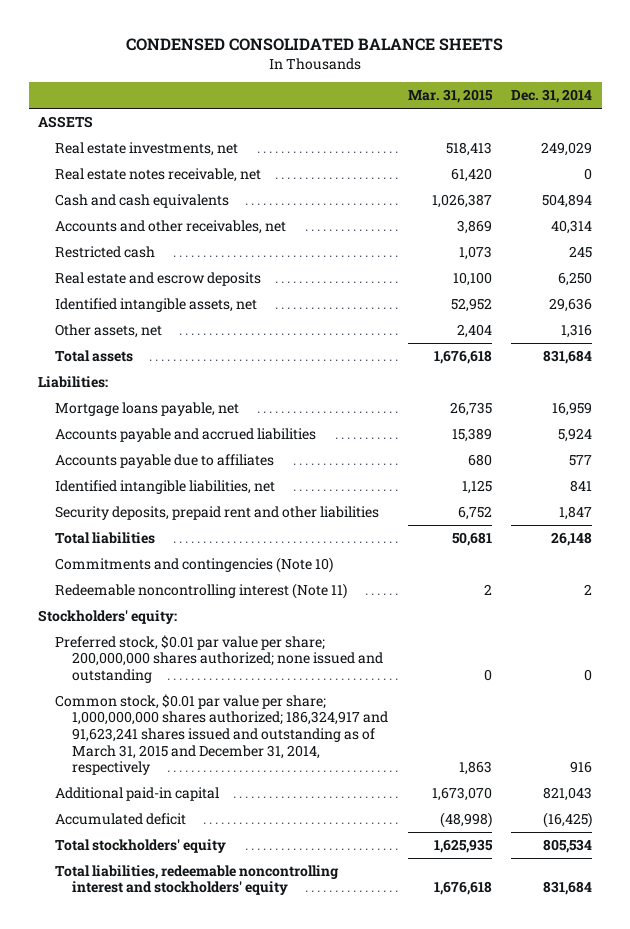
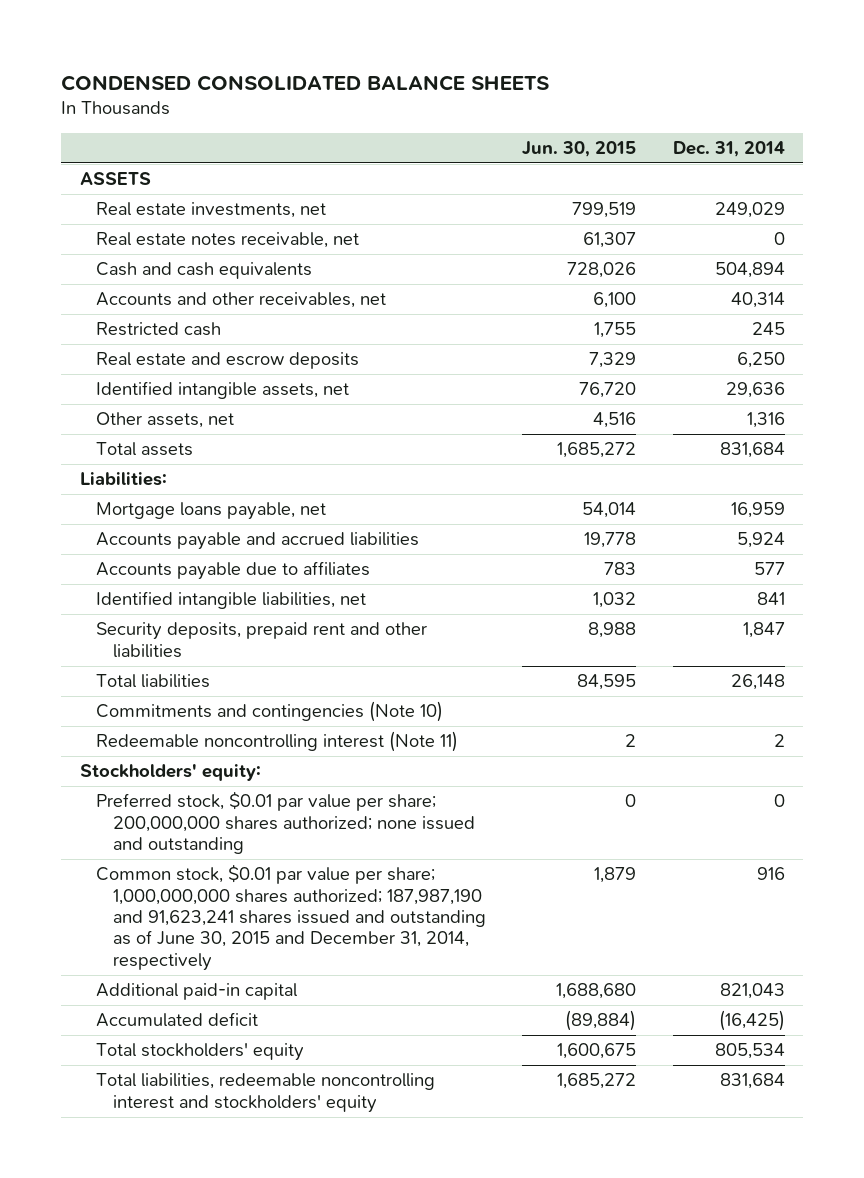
[407,89,493,104] Mar. 31, 2015 -> none
none -> [522,140,637,157] Jun. 30, 2015
[55,693,389,776] Common stock, $0.01 par value per share; 1,000,000,000 shares authorized; 186,324,917 and 91,623,241 shares issued and outstanding as of March 31, 2015 and December 31, 2014, respectively -> [96,864,486,971] Common stock, $0.01 par value per share; 1,000,000,000 shares authorized; 187,987,190 and 91,623,241 shares issued and outstanding as of June 30, 2015 and December 31, 2014, respectively

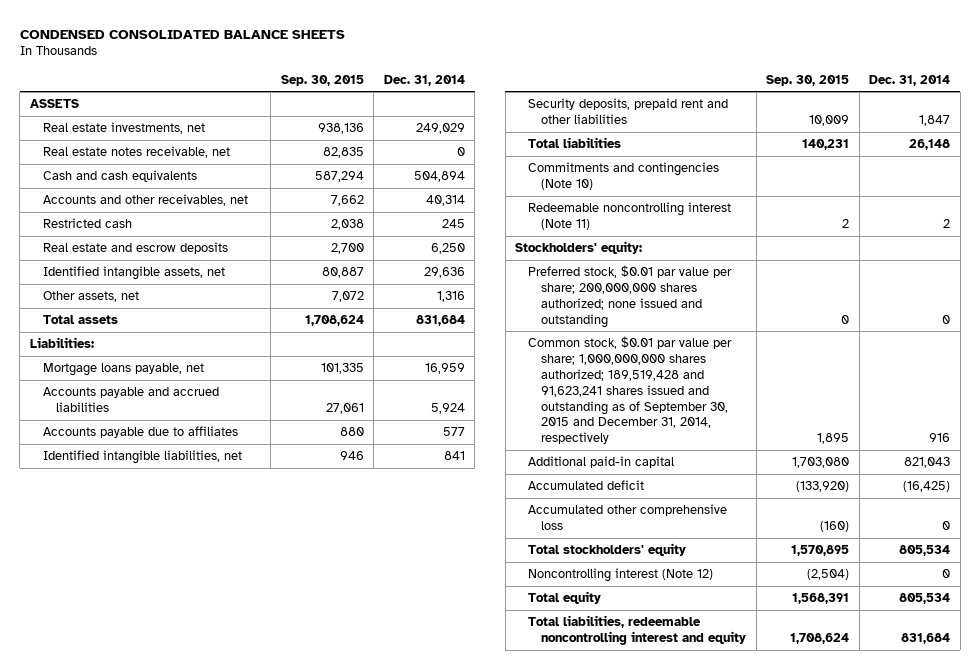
[522,140,637,157] Jun. 30, 2015 -> none
none -> [280,74,364,86] Sep. 30, 2015
[96,864,486,971] Common stock, $0.01 par value per share; 1,000,000,000 shares authorized; 187,987,190 and 91,623,241 shares issued and outstanding as of June 30, 2015 and December 31, 2014, respectively -> [528,336,733,445] Common stock, $0.01 par value per share; 1,000,000,000 shares authorized; 189,519,428 and 91,623,241 shares issued and outstanding as of September 30, 2015 and December 31, 2014, respectively
none -> [528,504,728,530] Accumulated other comprehensive loss
none -> [528,568,714,583] Noncontrolling interest (Note 12)
none -> [528,591,602,605] Total equity
[96,1073,436,1113] Total liabilities, redeemable noncontrolling interest and stockholders' equity -> [528,615,747,645] Total liabilities, redeemable noncontrolling interest and equity

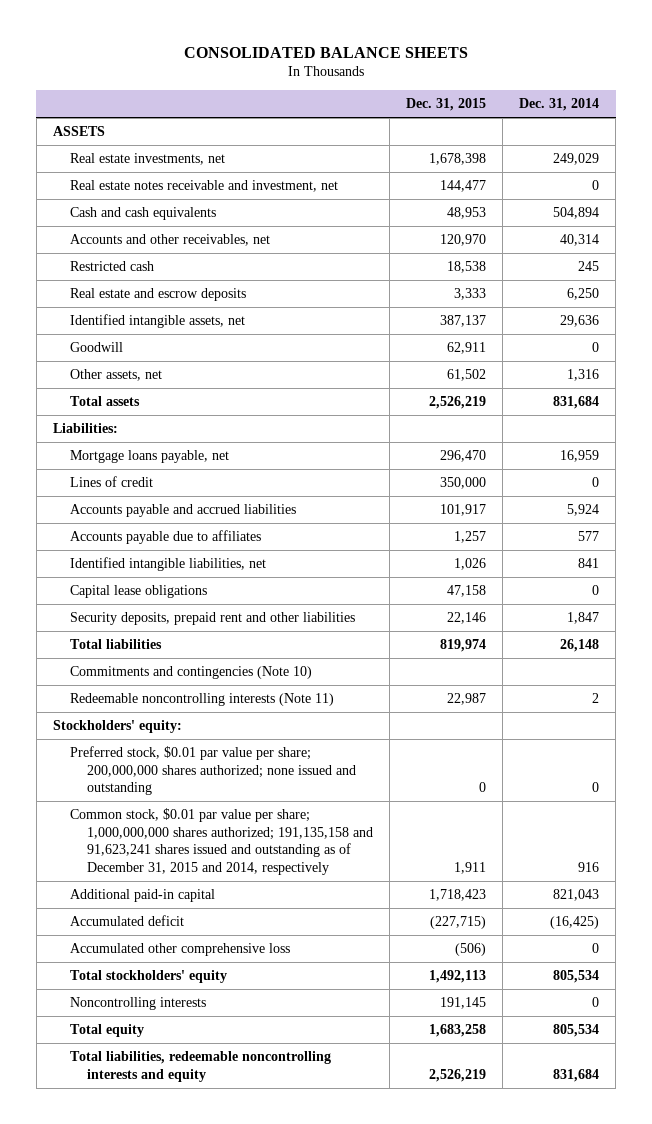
[19,29,345,39] CONDENSED CONSOLIDATED BALANCE SHEETS -> [184,46,469,58] CONSOLIDATED BALANCE SHEETS
[280,74,364,86] Sep. 30, 2015 -> none
none -> [406,98,487,112] Dec. 31, 2015
[42,146,230,159] Real estate notes receivable, net -> [69,180,338,193] Real estate notes receivable and investment, net
none -> [69,342,123,353] Goodwill
none -> [69,476,153,488] Lines of credit
none -> [69,585,207,599] Capital lease obligations
[528,202,732,230] Redeemable noncontrolling interest (Note 11) -> [69,693,334,707] Redeemable noncontrolling interests (Note 11)
[528,336,733,445] Common stock, $0.01 par value per share; 1,000,000,000 shares authorized; 189,519,428 and 91,623,241 shares issued and outstanding as of September 30, 2015 and December 31, 2014, respectively -> [69,808,373,876] Common stock, $0.01 par value per share; 1,000,000,000 shares authorized; 191,135,158 and 91,623,241 shares issued and outstanding as of December 31, 2015 and 2014, respectively
[528,568,714,583] Noncontrolling interest (Note 12) -> [69,997,206,1011] Noncontrolling interests
[528,615,747,645] Total liabilities, redeemable noncontrolling interest and equity -> [69,1051,331,1082] Total liabilities, redeemable noncontrolling interests and equity

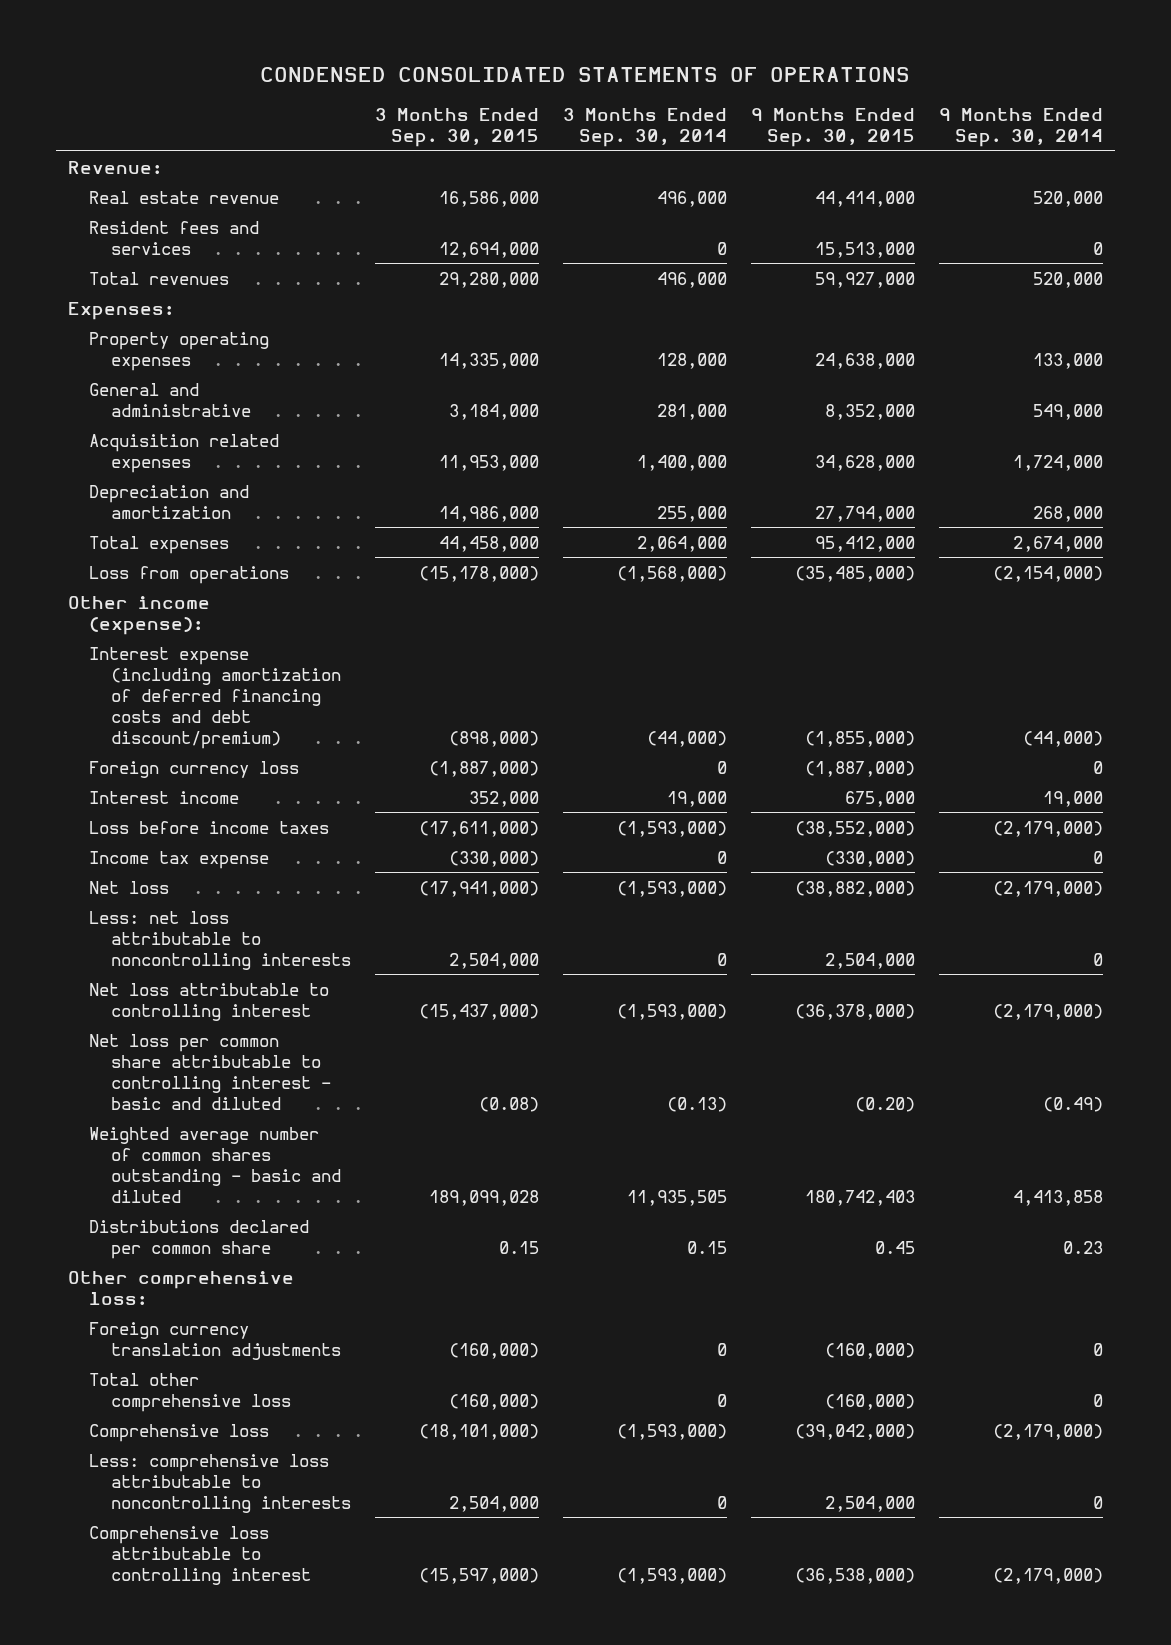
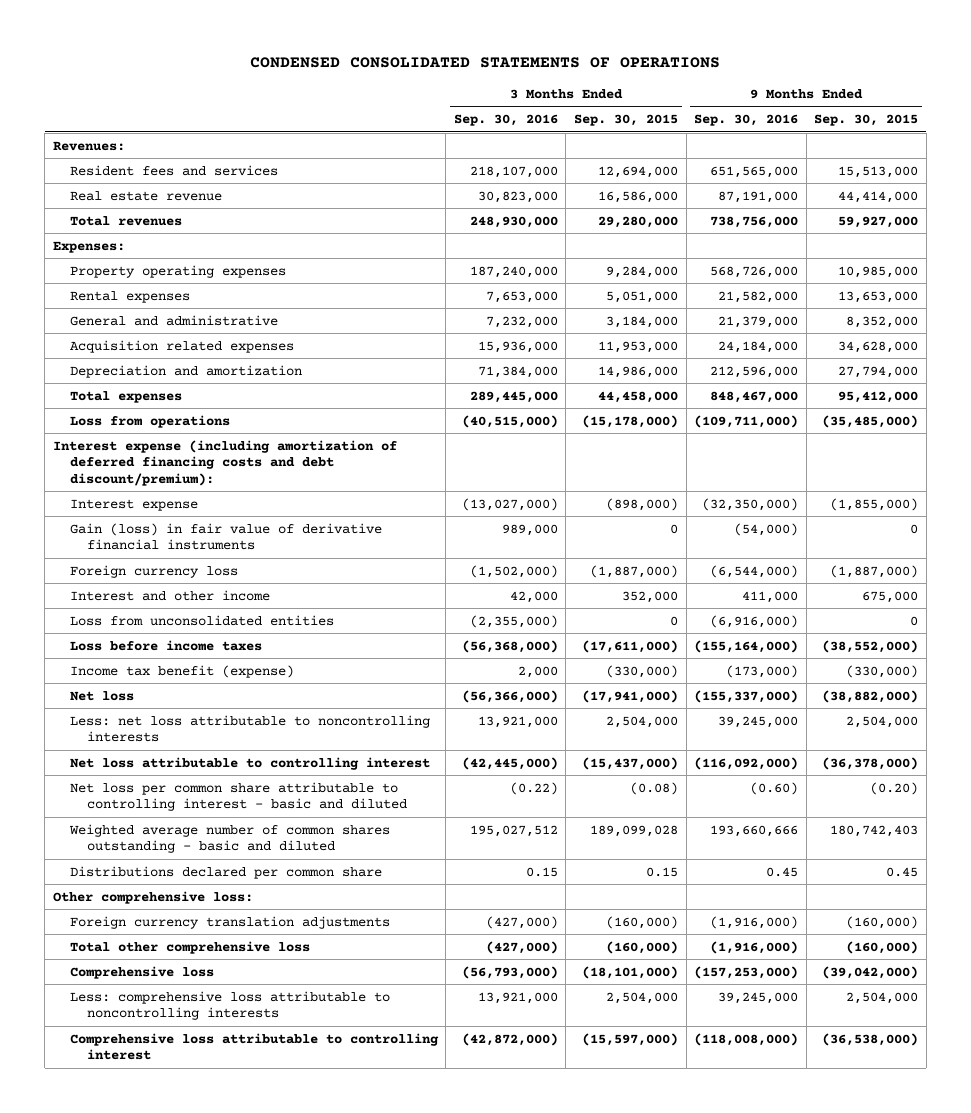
[563,108,728,148] 3 Months Ended Sep. 30, 2014 -> none
[939,108,1104,148] 9 Months Ended Sep. 30, 2014 -> none
none -> [453,114,558,127] Sep. 30, 2016
none -> [694,114,799,127] Sep. 30, 2016
[67,160,162,174] Revenue: -> [52,140,125,151] Revenues:
[89,190,280,204] Real estate revenue -> [69,190,222,201] Real estate revenue
[439,352,540,369] 14,335,000 -> [606,265,679,278] 9,284,000
[815,352,916,369] 24,638,000 -> [838,265,919,278] 10,985,000
none -> [69,290,190,303] Rental expenses
[67,595,210,635] Other income (expense): -> none
none -> [52,439,397,486] Interest expense (including amortization of deferred financing costs and debt discount/premium):
[89,646,342,749] Interest expense (including amortization of deferred financing costs and debt discount/premium) -> [69,498,198,511] Interest expense
none -> [69,522,382,551] Gain (loss) in fair value of derivative financial instruments
[89,790,240,804] Interest income -> [69,589,270,601] Interest and other income
none -> [69,614,334,626] Loss from unconsolidated entities
[89,850,270,869] Income tax expense -> [69,664,294,678] Income tax benefit (expense)

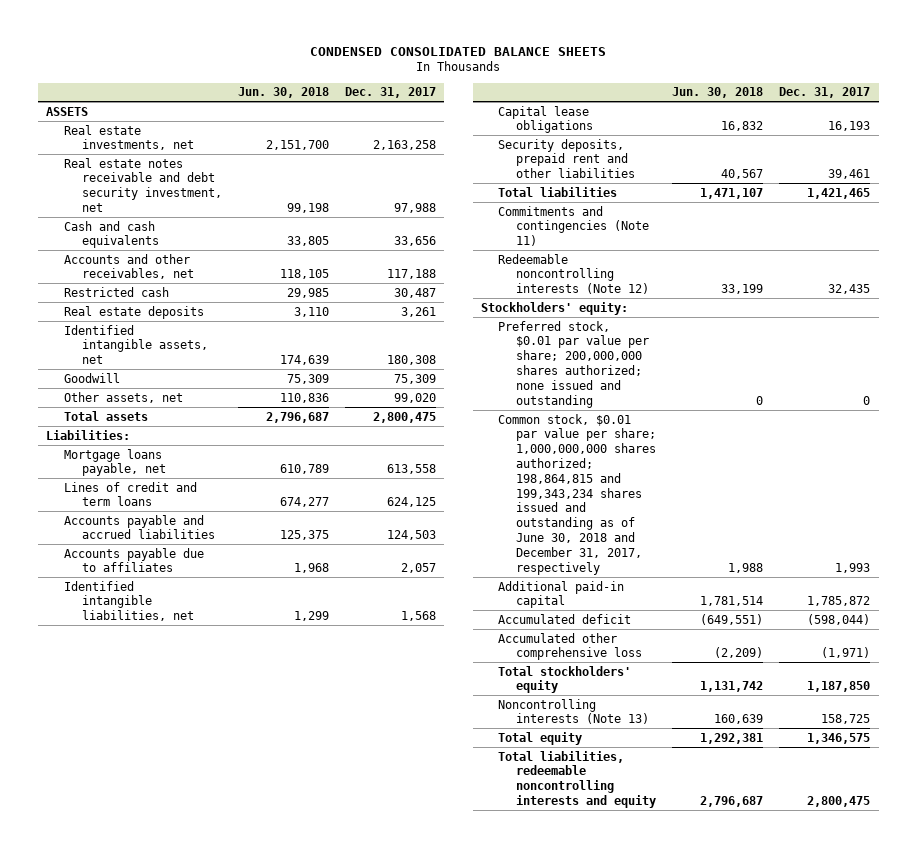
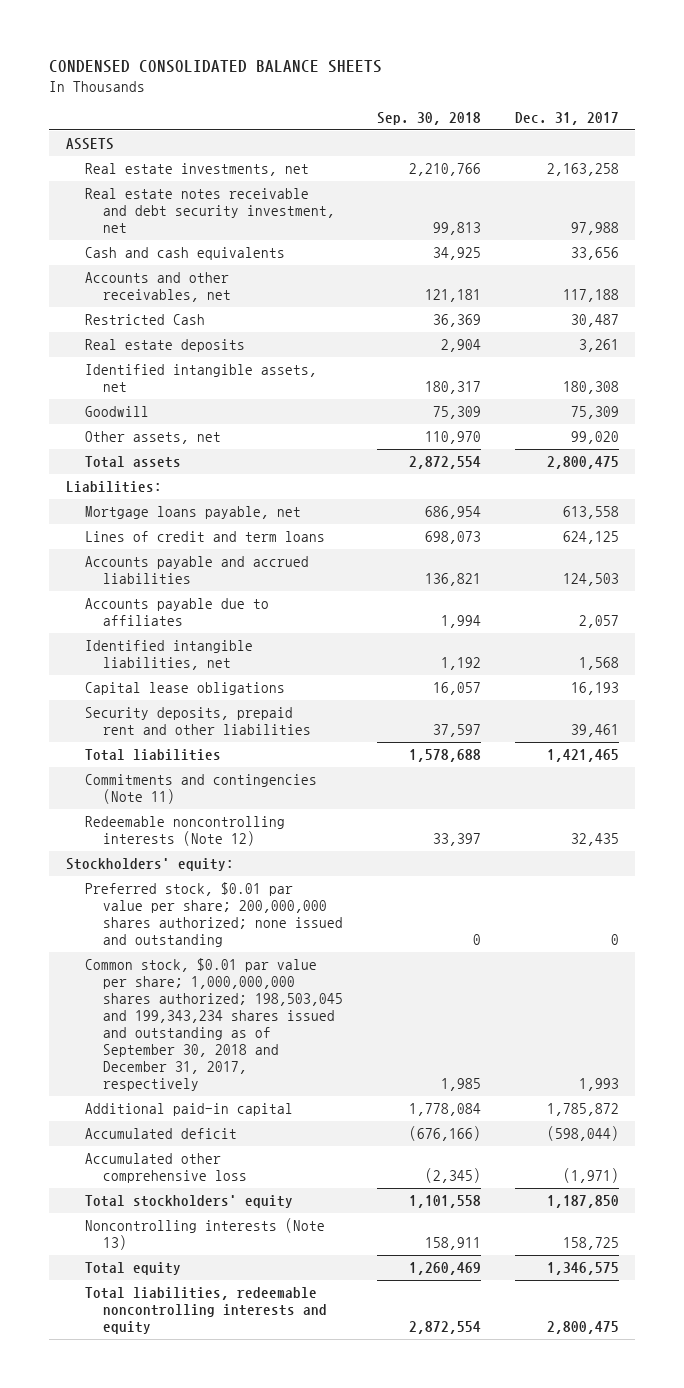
[237,87,329,99] Jun. 30, 2018 -> none
none -> [376,111,481,125] Sep. 30, 2018
[63,286,169,297] Restricted cash -> [84,313,205,325] Restricted Cash
[498,413,657,575] Common stock, $0.01 par value per share; 1,000,000,000 shares authorized; 198,864,815 and 199,343,234 shares issued and outstanding as of June 30, 2018 and December 31, 2017, respectively -> [84,957,344,1092] Common stock, $0.01 par value per share; 1,000,000,000 shares authorized; 198,503,045 and 199,343,234 shares issued and outstanding as of September 30, 2018 and December 31, 2017, respectively

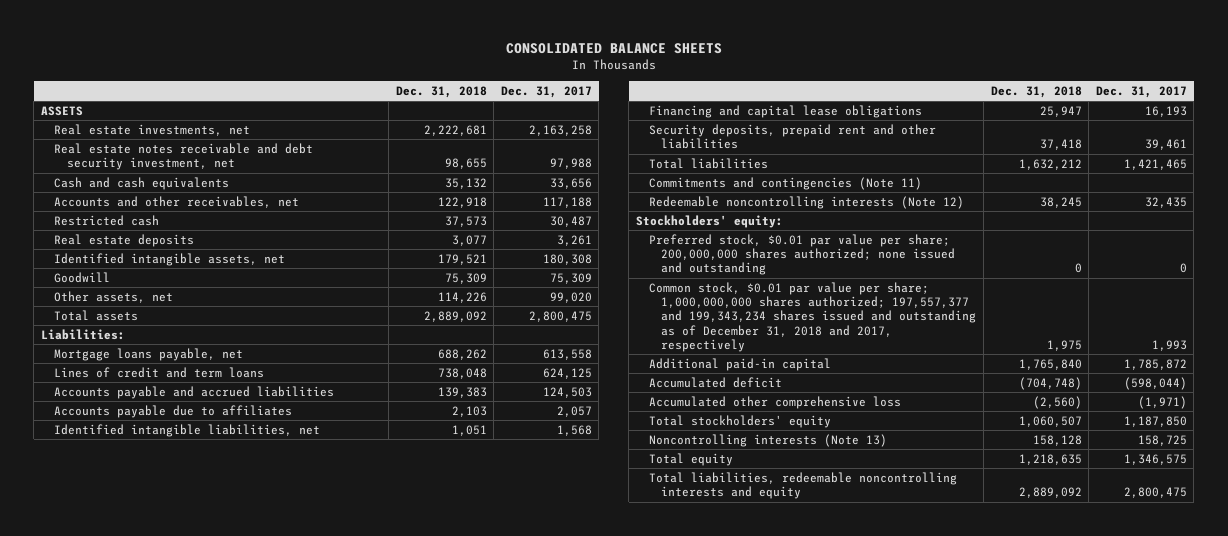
[49,60,383,74] CONDENSED CONSOLIDATED BALANCE SHEETS -> [505,42,722,54] CONSOLIDATED BALANCE SHEETS
[376,111,481,125] Sep. 30, 2018 -> none
none -> [395,85,487,98] Dec. 31, 2018
[84,313,205,325] Restricted Cash -> [53,214,159,226] Restricted cash
[84,681,285,695] Capital lease obligations -> [648,104,922,118] Financing and capital lease obligations
[84,957,344,1092] Common stock, $0.01 par value per share; 1,000,000,000 shares authorized; 198,503,045 and 199,343,234 shares issued and outstanding as of September 30, 2018 and December 31, 2017, respectively -> [648,281,977,352] Common stock, $0.01 par value per share; 1,000,000,000 shares authorized; 197,557,377 and 199,343,234 shares issued and outstanding as of December 31, 2018 and 2017, respectively

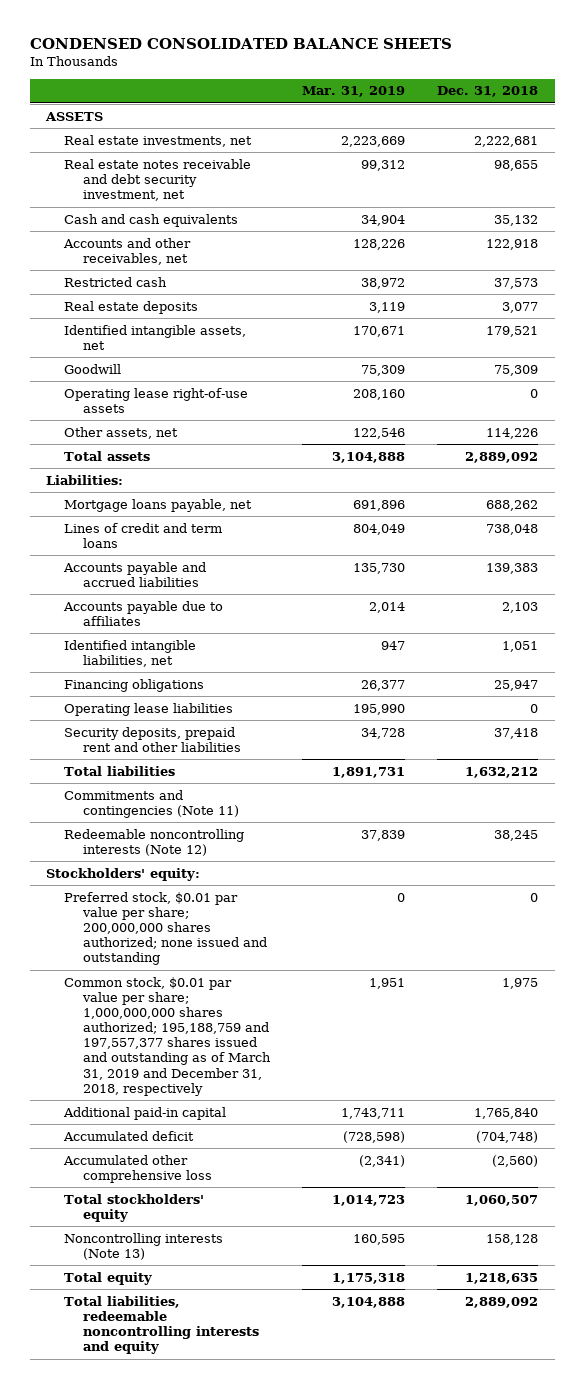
[505,42,722,54] CONSOLIDATED BALANCE SHEETS -> [30,38,453,50] CONDENSED CONSOLIDATED BALANCE SHEETS
[500,85,592,98] Dec. 31, 2017 -> none
none -> [301,86,405,98] Mar. 31, 2019
none -> [64,387,249,413] Operating lease right-of-use assets
[648,104,922,118] Financing and capital lease obligations -> [64,678,205,692] Financing obligations
none -> [64,702,234,716] Operating lease liabilities
[648,281,977,352] Common stock, $0.01 par value per share; 1,000,000,000 shares authorized; 197,557,377 and 199,343,234 shares issued and outstanding as of December 31, 2018 and 2017, respectively -> [64,976,271,1096] Common stock, $0.01 par value per share; 1,000,000,000 shares authorized; 195,188,759 and 197,557,377 shares issued and outstanding as of March 31, 2019 and December 31, 2018, respectively

